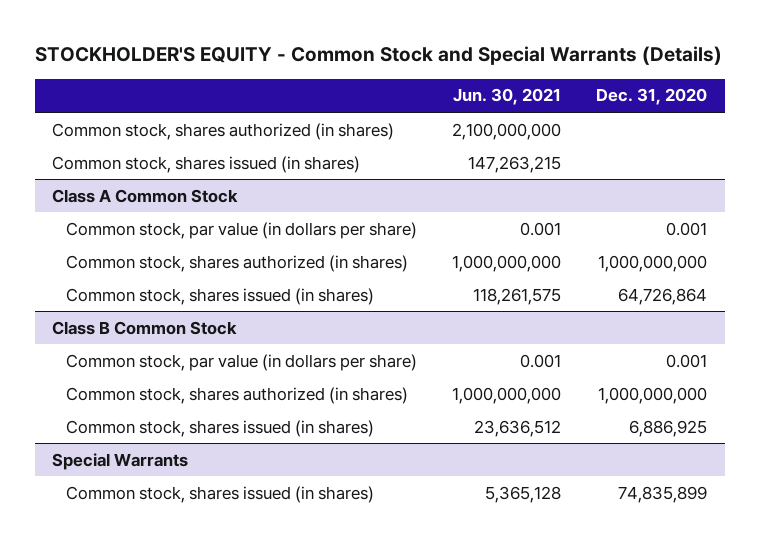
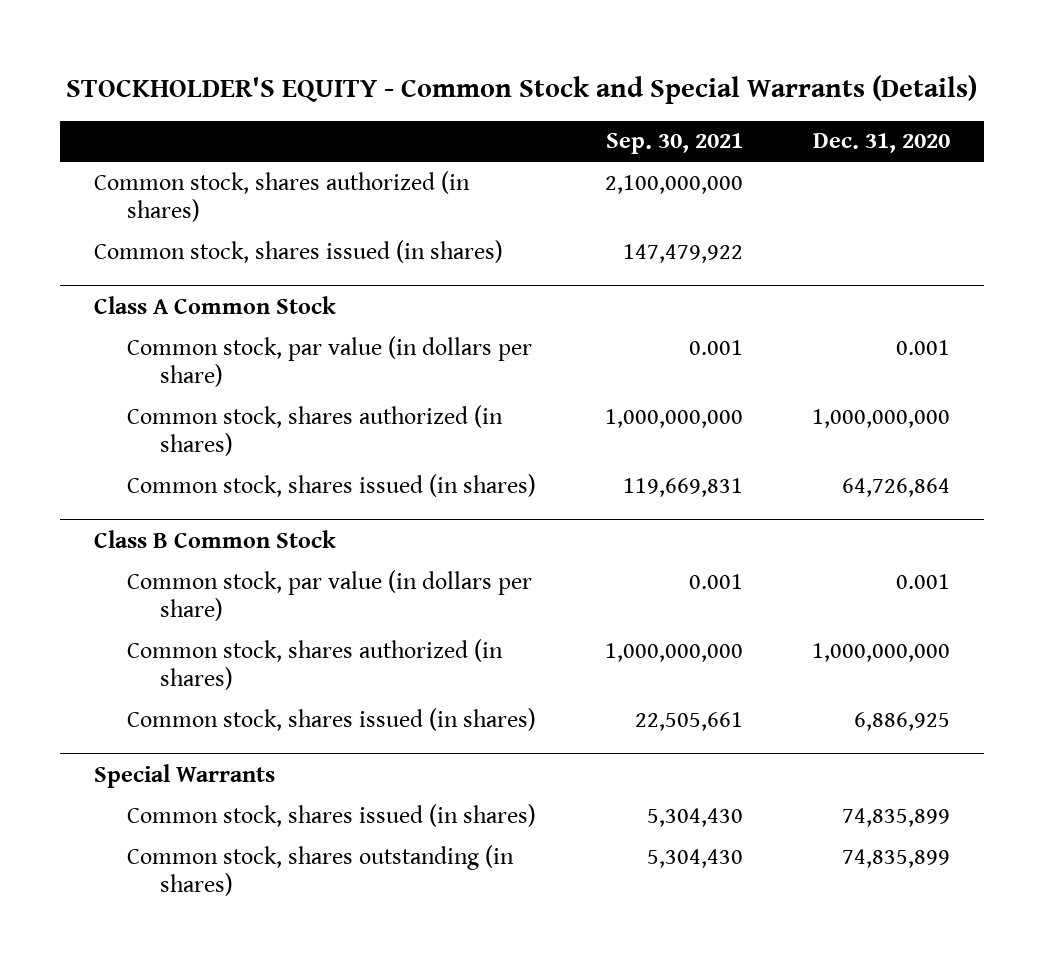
[453,88,562,106] Jun. 30, 2021 -> none
none -> [605,133,743,155] Sep. 30, 2021
none -> [127,844,515,896] Common stock, shares outstanding (in shares)

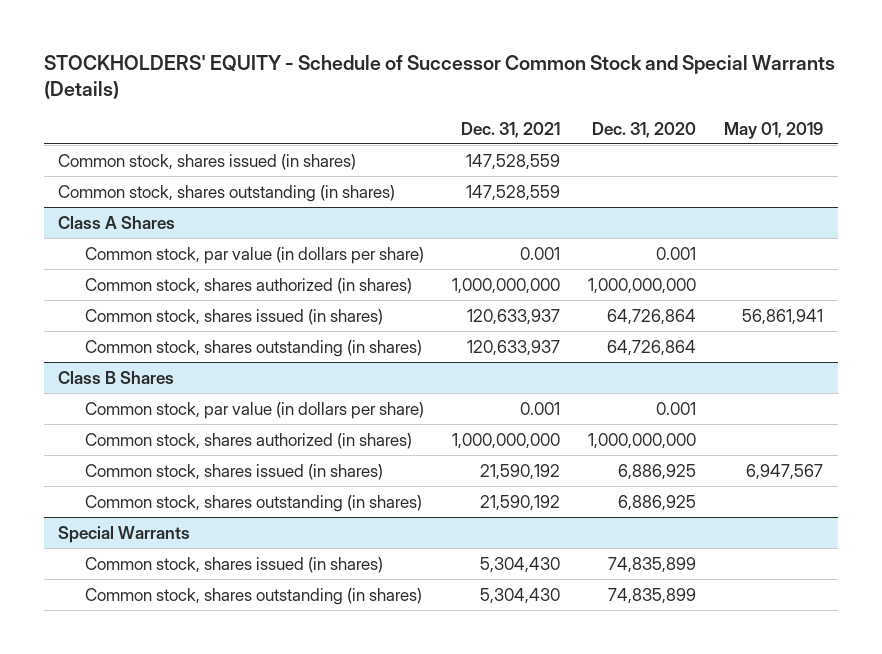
[66,74,978,104] STOCKHOLDER'S EQUITY - Common Stock and Special Warrants (Details) -> [43,55,835,100] STOCKHOLDERS' EQUITY - Schedule of Successor Common Stock and Special Warrants (Details)
[605,133,743,155] Sep. 30, 2021 -> none
none -> [461,121,561,138] Dec. 31, 2021
none -> [724,121,824,139] May 01, 2019
[94,170,471,222] Common stock, shares authorized (in shares) -> none
none -> [58,184,396,202] Common stock, shares outstanding (in shares)
[94,295,337,314] Class A Common Stock -> [58,215,176,229] Class A Shares
none -> [84,339,422,357] Common stock, shares outstanding (in shares)
[94,529,337,548] Class B Common Stock -> [58,370,175,384] Class B Shares
none -> [84,494,422,512] Common stock, shares outstanding (in shares)

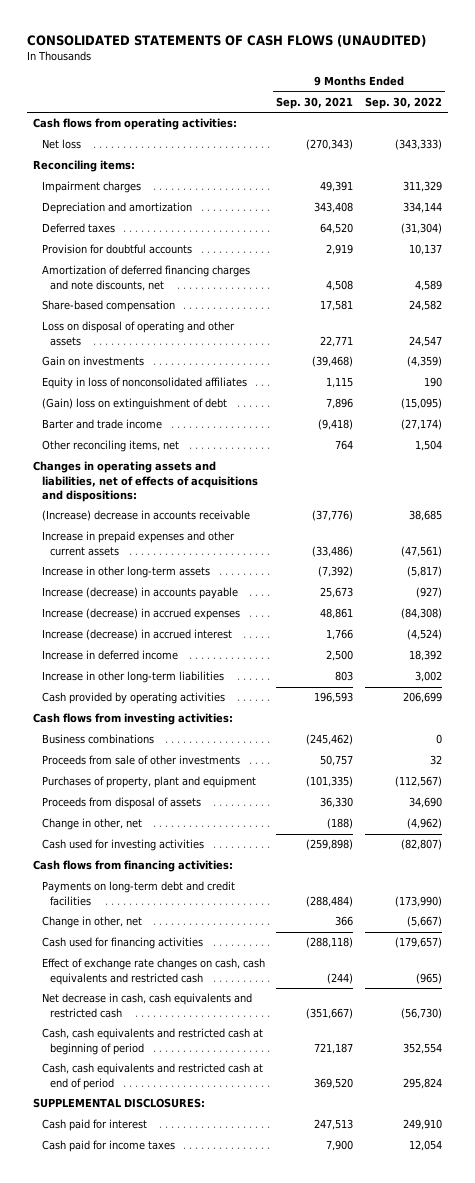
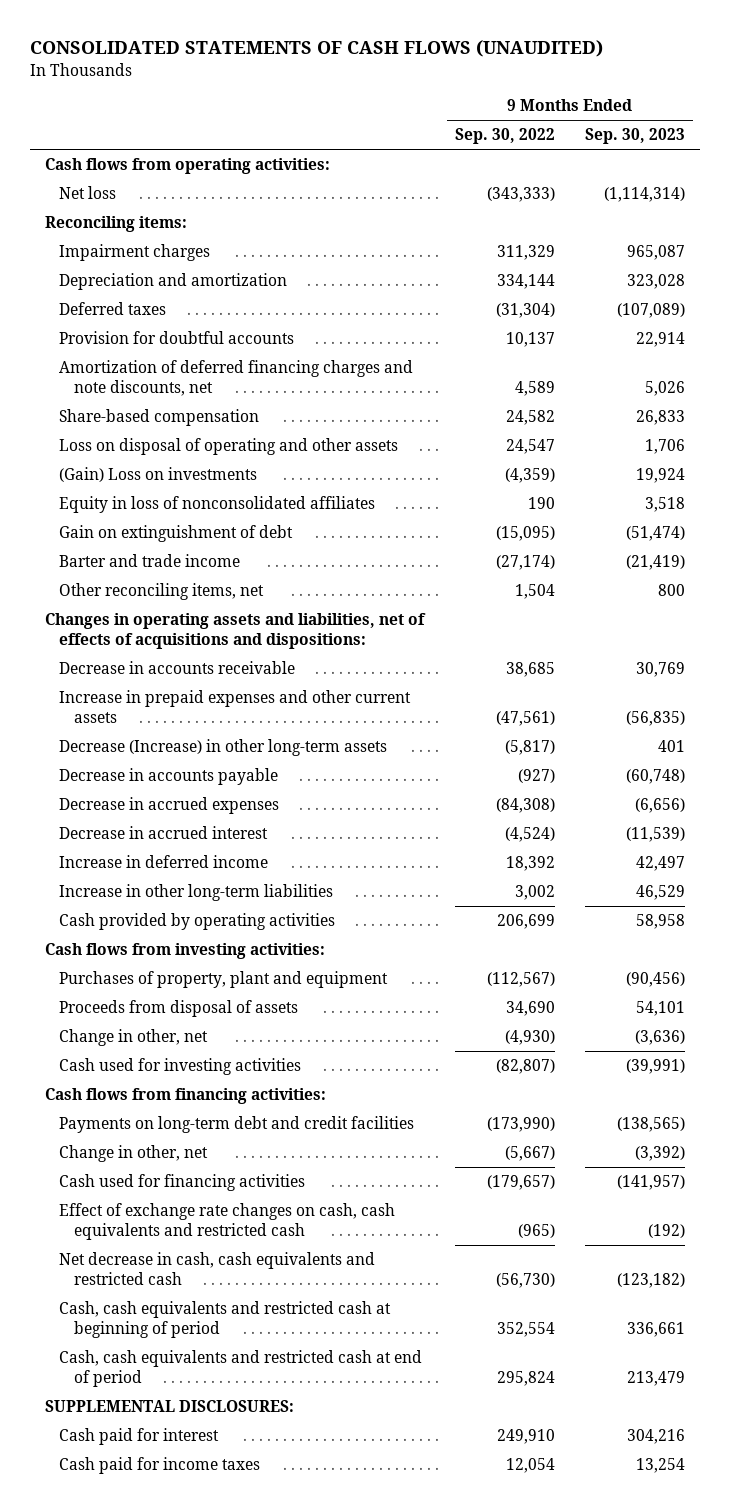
[276,96,354,109] Sep. 30, 2021 -> none
none -> [584,128,685,145] Sep. 30, 2023
[41,356,144,367] Gain on investments -> [59,467,258,483] (Gain) Loss on investments
[41,398,227,411] (Gain) loss on extinguishment of debt -> [59,525,294,543] Gain on extinguishment of debt
[41,510,250,522] (Increase) decrease in accounts receivable -> [59,661,296,675] Decrease in accounts receivable
[41,566,210,579] Increase in other long-term assets -> [59,739,388,757] Decrease (Increase) in other long-term assets
[41,587,238,600] Increase (decrease) in accounts payable -> [59,768,279,786] Decrease in accounts payable
[41,608,240,621] Increase (decrease) in accrued expenses -> [59,797,280,815] Decrease in accrued expenses
[41,629,232,641] Increase (decrease) in accrued interest -> [59,826,269,840] Decrease in accrued interest
[41,734,154,745] Business combinations -> none
[41,755,240,766] Proceeds from sale of other investments -> none
[406,818,442,830] (4,962) -> [504,1030,555,1046] (4,930)

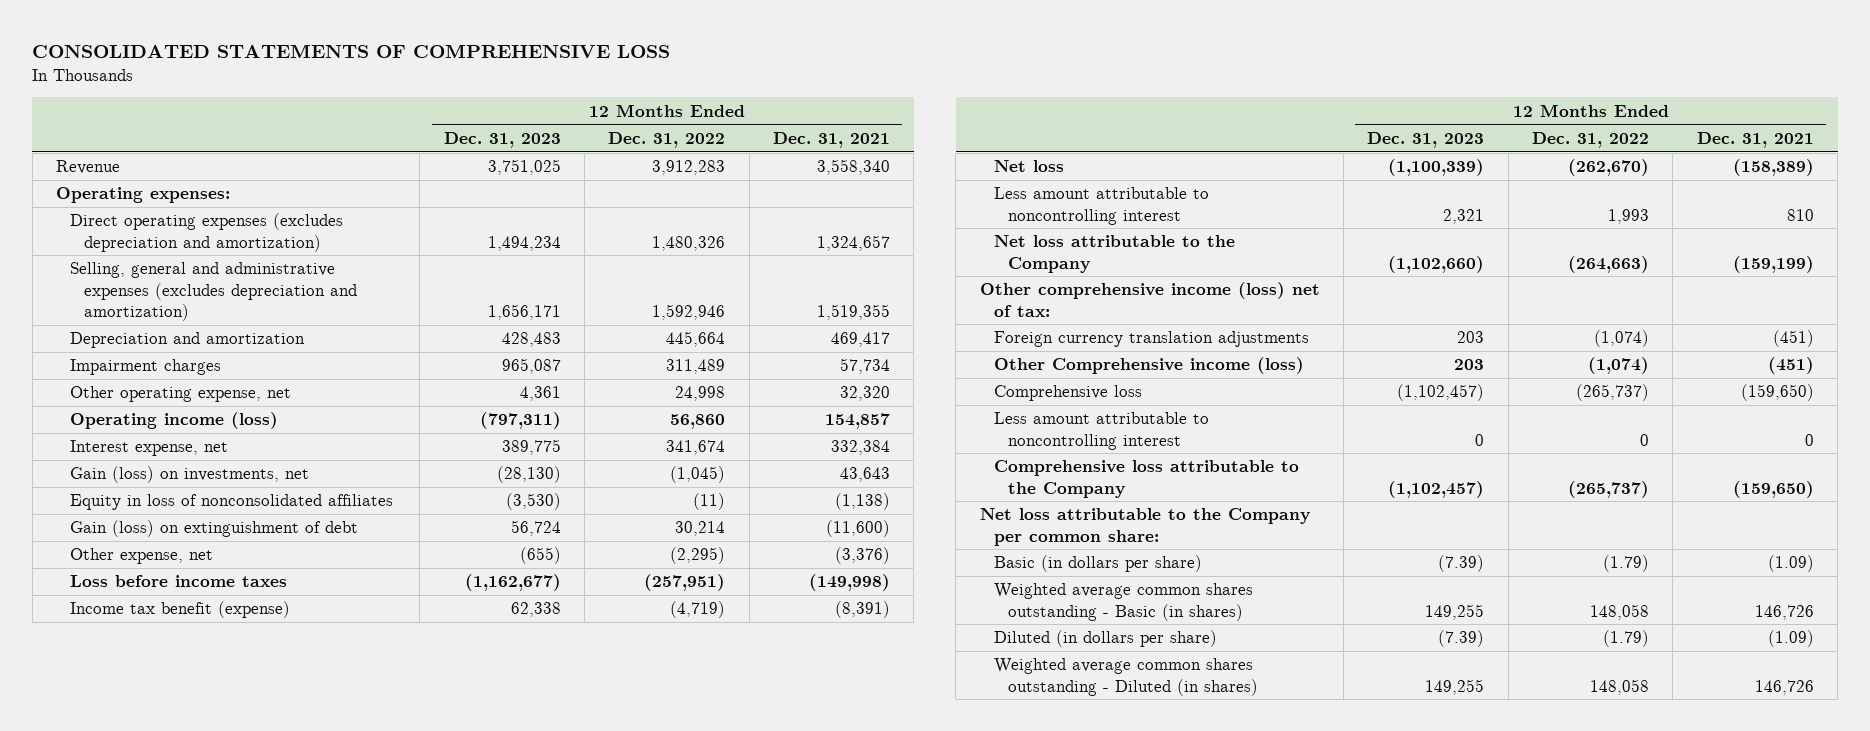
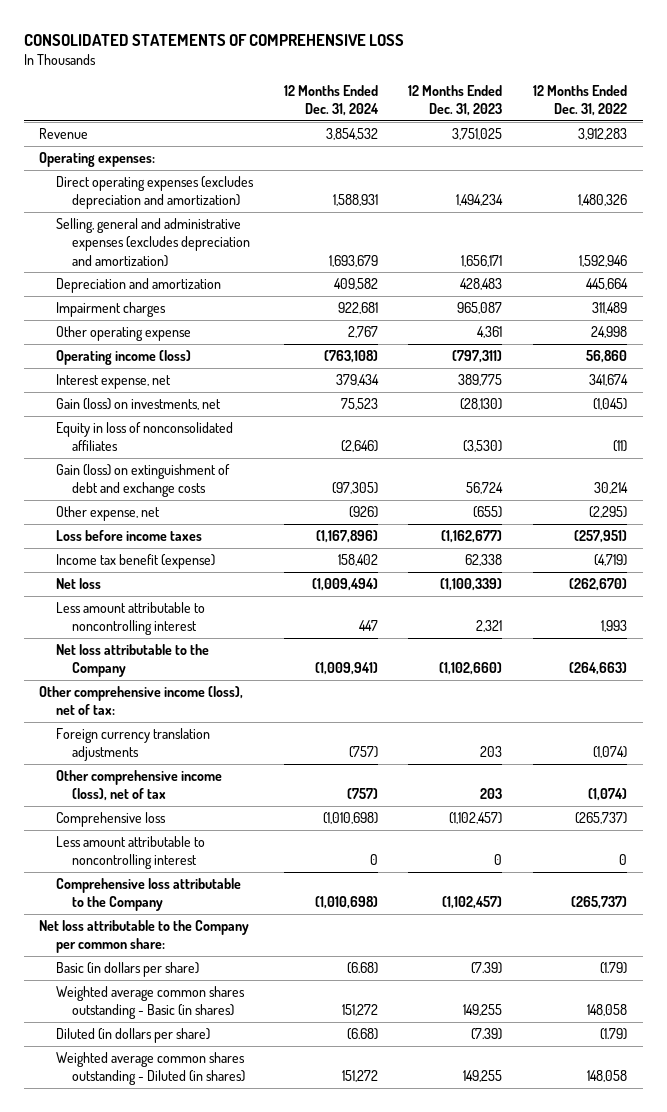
[773,132,891,149] Dec. 31, 2021 -> none
none -> [283,84,379,117] 12 Months Ended Dec. 31, 2024
[70,386,292,403] Other operating expense, net -> [55,325,191,341] Other operating expense
[70,520,359,538] Gain (loss) on extinguishment of debt -> [55,463,230,498] Gain (loss) on extinguishment of debt and exchange costs
[979,282,1320,317] Other comprehensive income (loss) net of tax: -> [39,685,244,716] Other comprehensive income (loss), net of tax:
[993,357,1304,375] Other Comprehensive income (loss) -> [55,769,222,802] Other comprehensive income (loss), net of tax

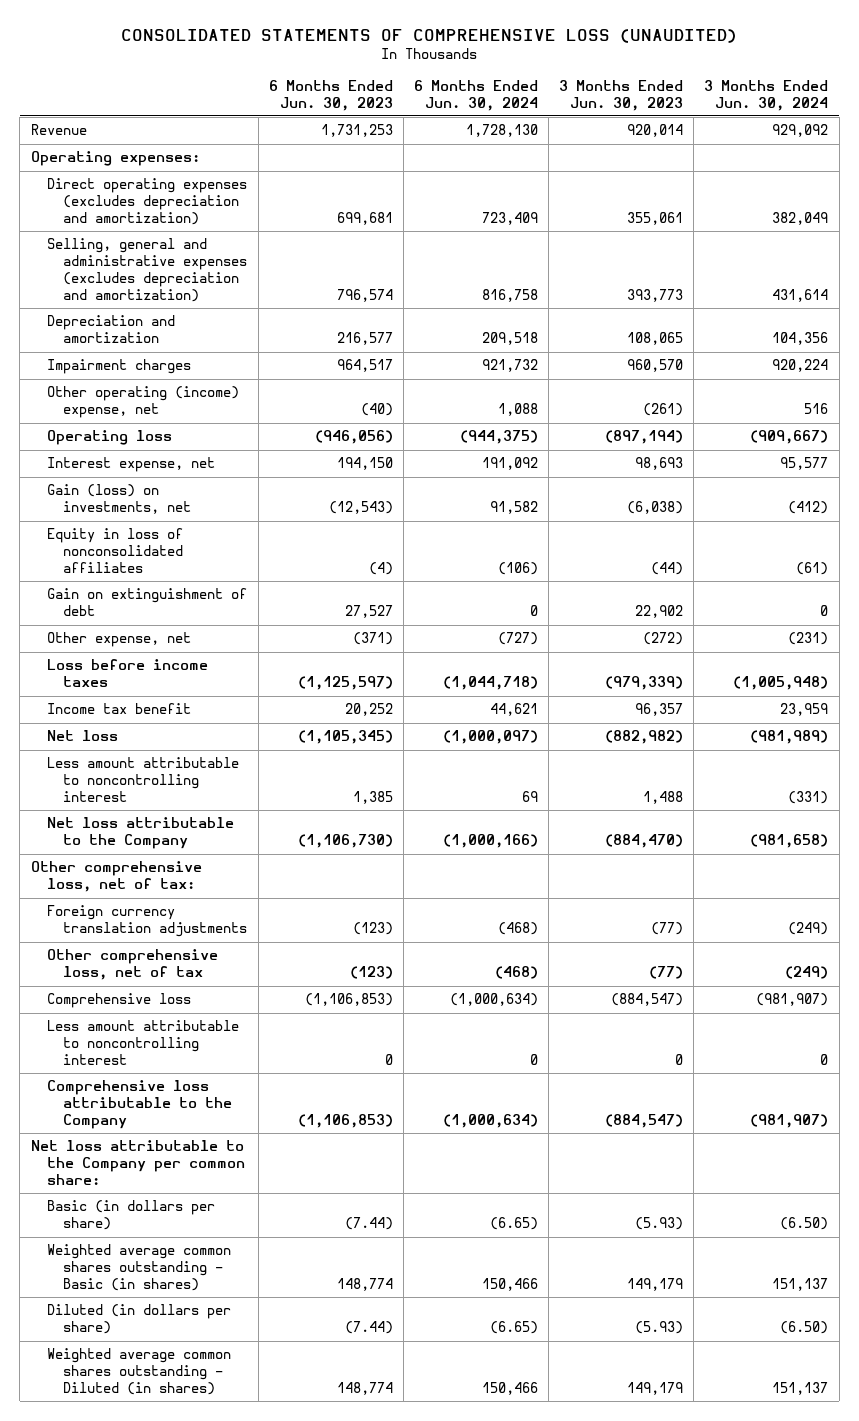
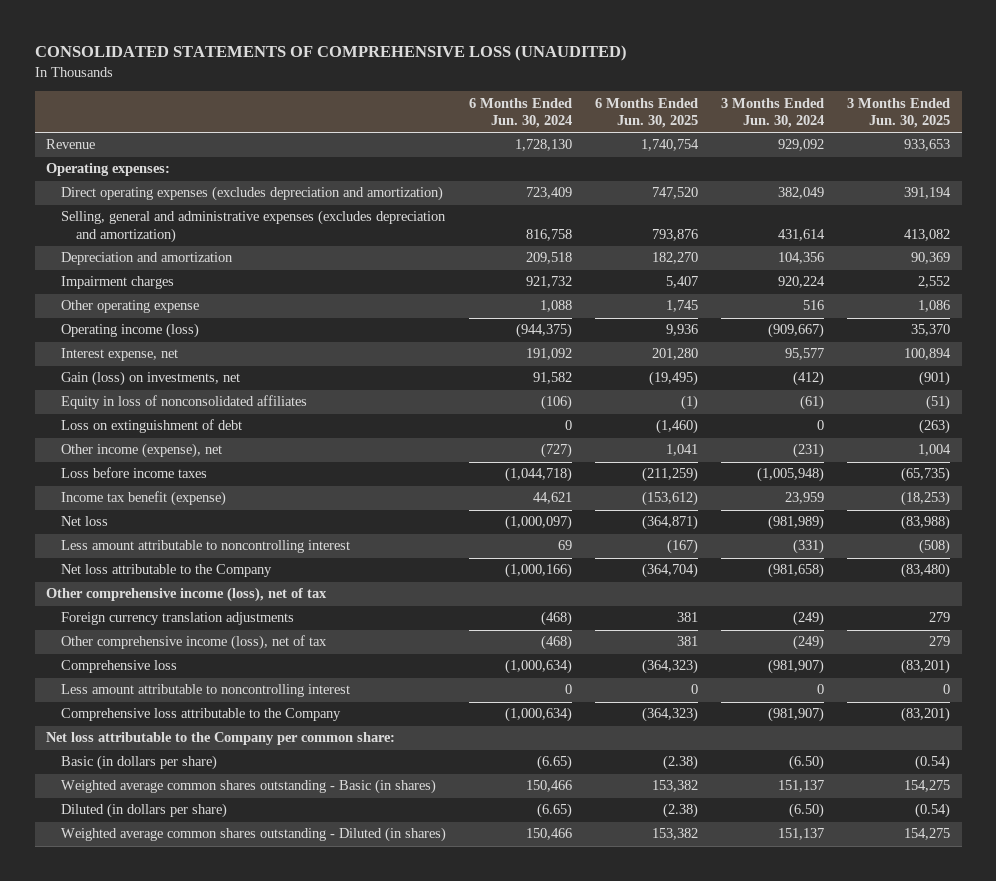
[268,79,393,111] 6 Months Ended Jun. 30, 2023 -> none
[559,79,684,111] 3 Months Ended Jun. 30, 2023 -> none
none -> [595,97,699,129] 6 Months Ended Jun. 30, 2025
none -> [847,97,951,129] 3 Months Ended Jun. 30, 2025
[47,386,240,419] Other operating (income) expense, net -> [60,300,199,314] Other operating expense
[47,430,173,446] Operating loss -> [60,323,199,339] Operating income (loss)
[47,588,248,617] Gain on extinguishment of debt -> [60,419,242,434] Loss on extinguishment of debt
[47,632,192,648] Other expense, net -> [60,443,222,459] Other income (expense), net
[47,703,192,715] Income tax benefit -> [60,491,226,507] Income tax benefit (expense)
[30,861,202,893] Other comprehensive loss, net of tax: -> [46,587,328,603] Other comprehensive income (loss), net of tax
[47,949,219,981] Other comprehensive loss, net of tax -> [60,635,327,651] Other comprehensive income (loss), net of tax

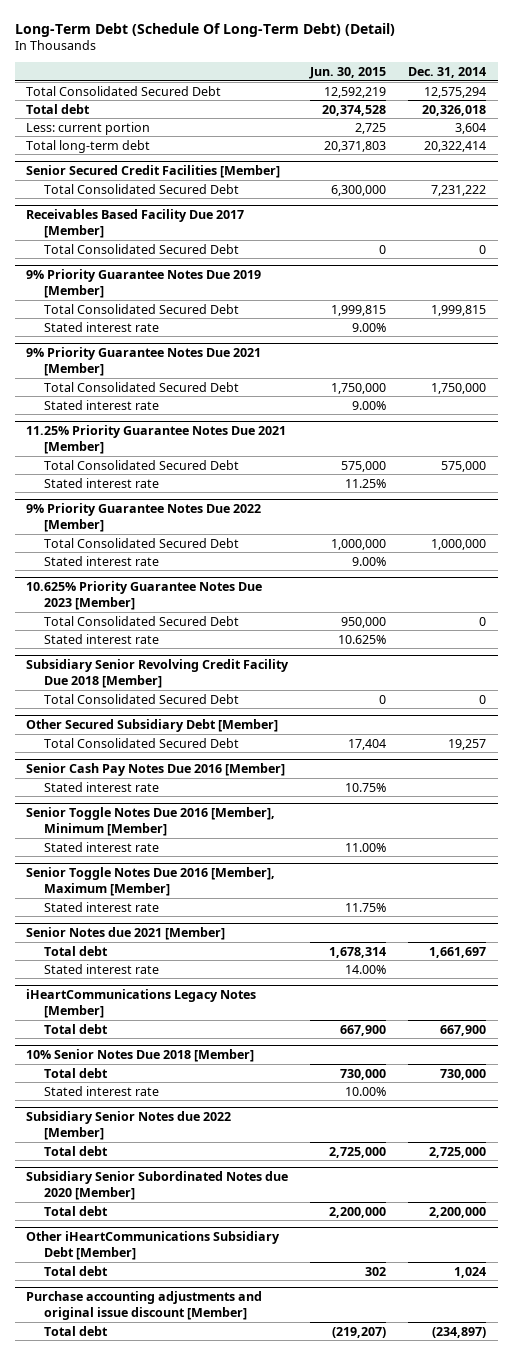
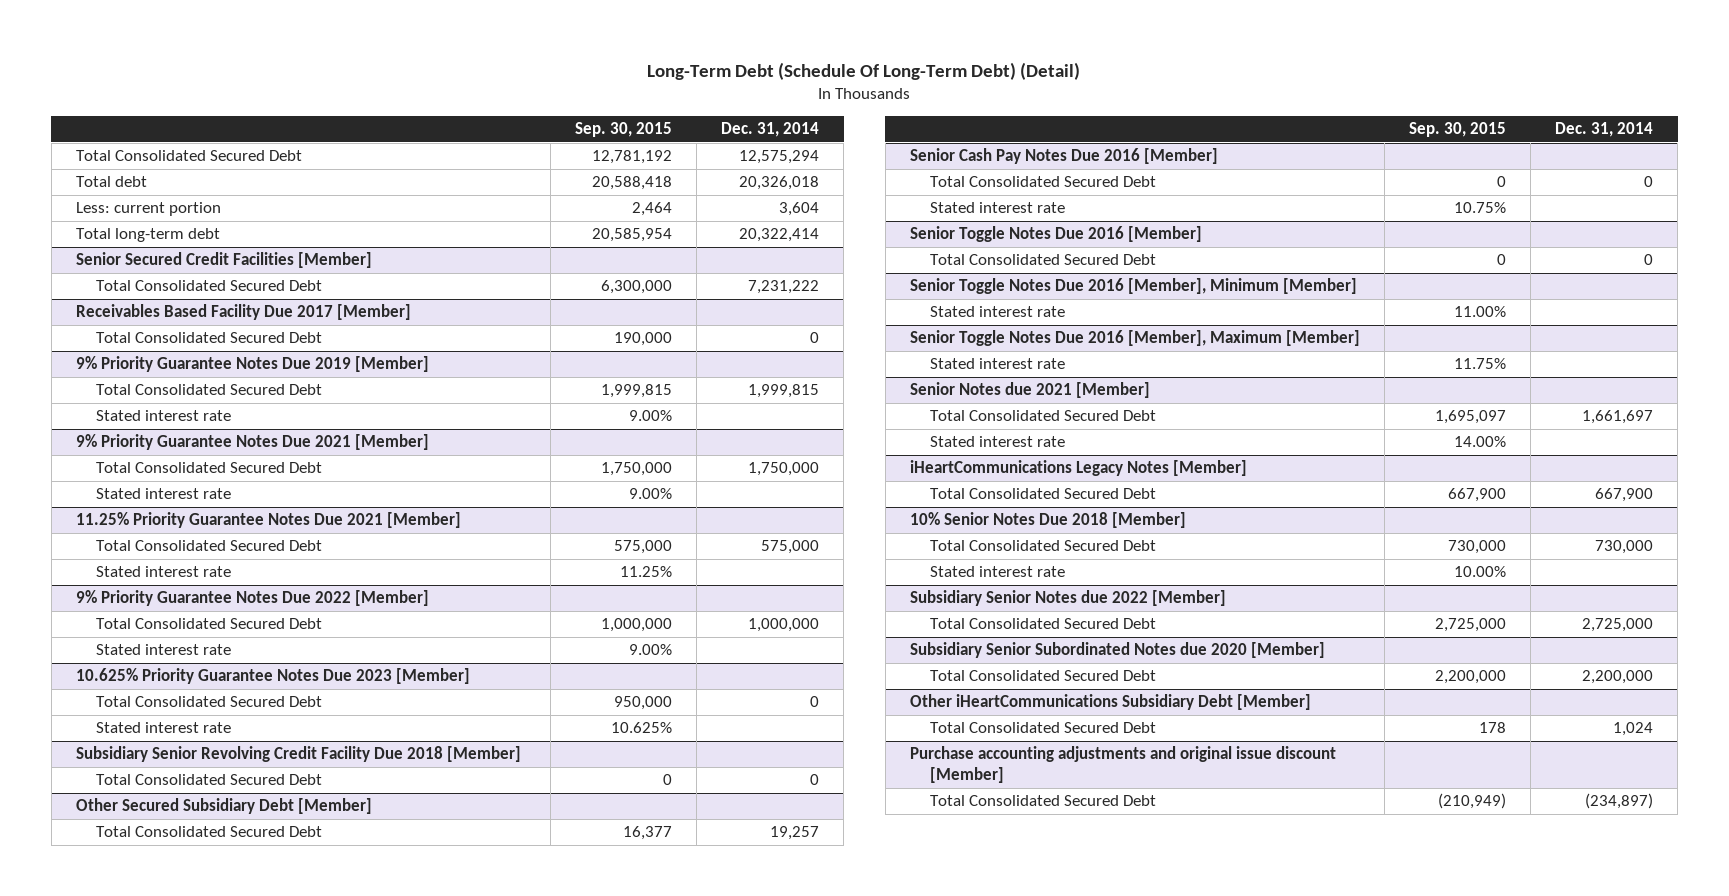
[309,66,387,79] Jun. 30, 2015 -> none
none -> [574,122,672,138] Sep. 30, 2015
none -> [929,176,1156,188] Total Consolidated Secured Debt
none -> [909,226,1202,243] Senior Toggle Notes Due 2016 [Member]
none -> [929,254,1156,266] Total Consolidated Secured Debt
[43,945,108,956] Total debt -> [929,410,1156,422] Total Consolidated Secured Debt
[43,1023,108,1034] Total debt -> [929,488,1156,500] Total Consolidated Secured Debt
[43,1067,108,1078] Total debt -> [929,540,1156,552] Total Consolidated Secured Debt
[43,1145,108,1156] Total debt -> [929,618,1156,630] Total Consolidated Secured Debt
[43,1205,108,1216] Total debt -> [929,670,1156,682] Total Consolidated Secured Debt
[43,1265,108,1276] Total debt -> [929,722,1156,734] Total Consolidated Secured Debt
[43,1325,108,1336] Total debt -> [929,795,1156,807] Total Consolidated Secured Debt

